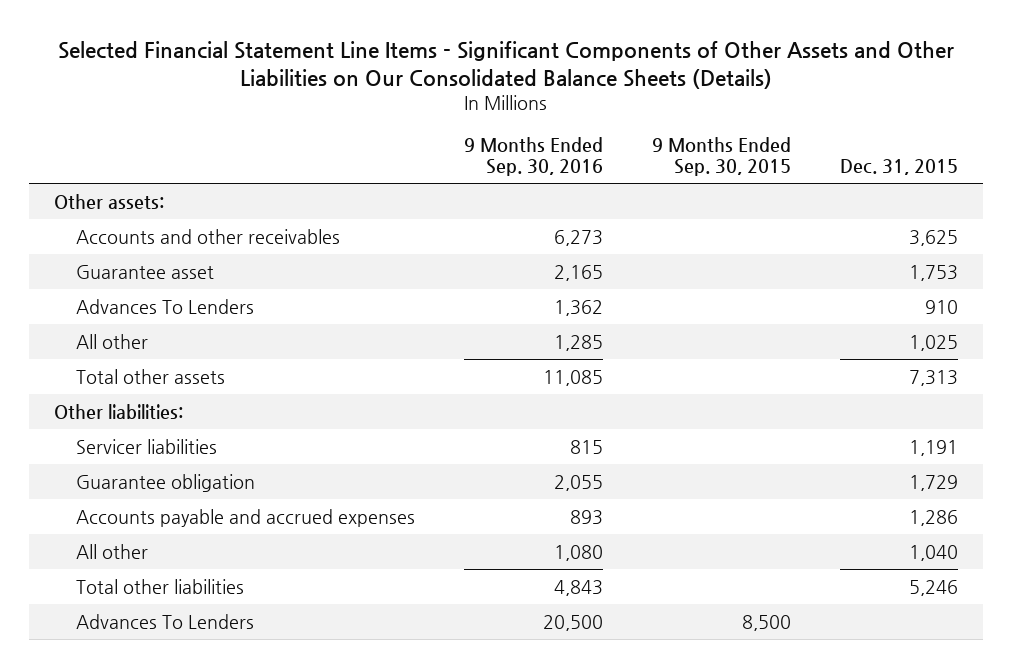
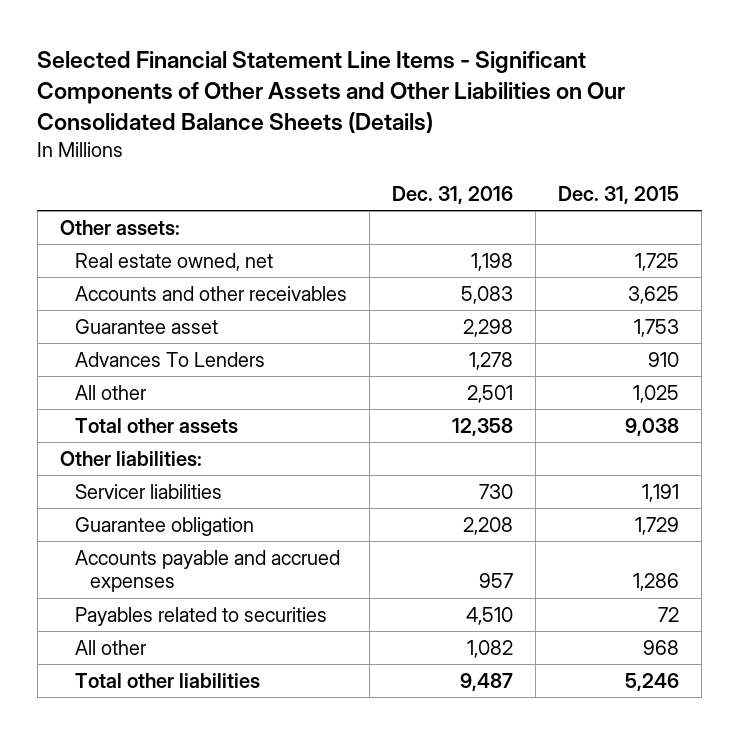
[463,136,603,177] 9 Months Ended Sep. 30, 2016 -> none
[651,136,791,177] 9 Months Ended Sep. 30, 2015 -> none
none -> [392,185,514,204] Dec. 31, 2016
none -> [75,252,274,271] Real estate owned, net
[909,369,959,386] 7,313 -> [625,417,680,436] 9,038
none -> [75,606,328,626] Payables related to securities
[909,544,959,561] 1,040 -> [643,639,680,655] 968
[75,613,254,629] Advances To Lenders -> none

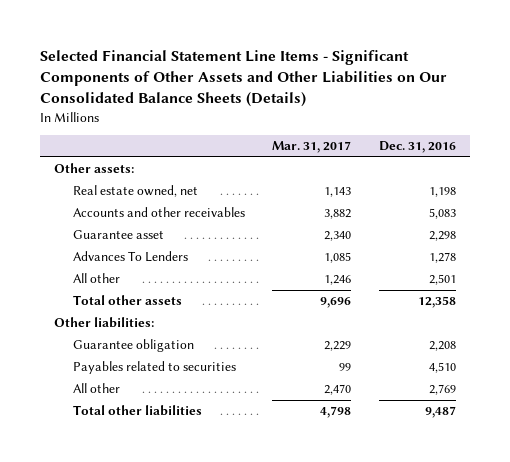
[558,185,680,204] Dec. 31, 2015 -> none
none -> [272,141,352,154] Mar. 31, 2017
[75,483,223,499] Servicer liabilities -> none
[75,549,341,593] Accounts payable and accrued expenses -> none
[467,639,514,658] 1,082 -> [428,384,456,396] 2,769

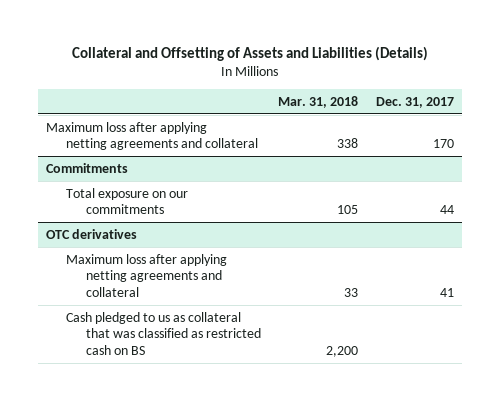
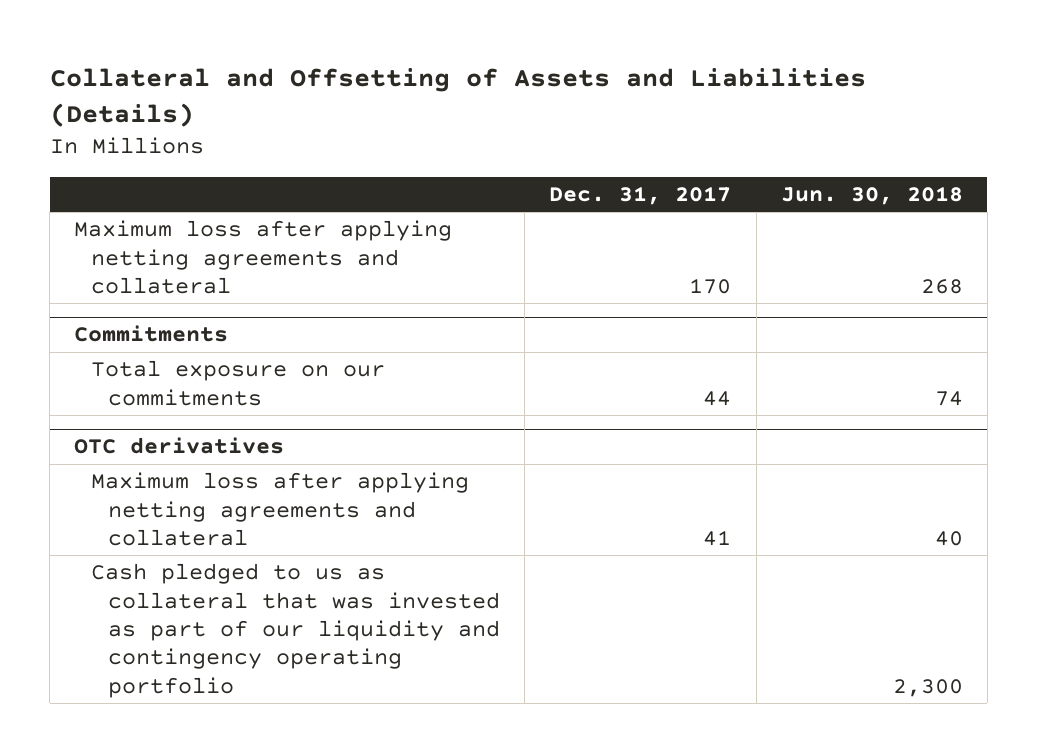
[278,96,359,109] Mar. 31, 2018 -> none
none -> [780,185,963,205] Jun. 30, 2018
[66,311,261,356] Cash pledged to us as collateral that was classified as restricted cash on BS -> [91,563,501,698] Cash pledged to us as collateral that was invested as part of our liquidity and contingency operating portfolio

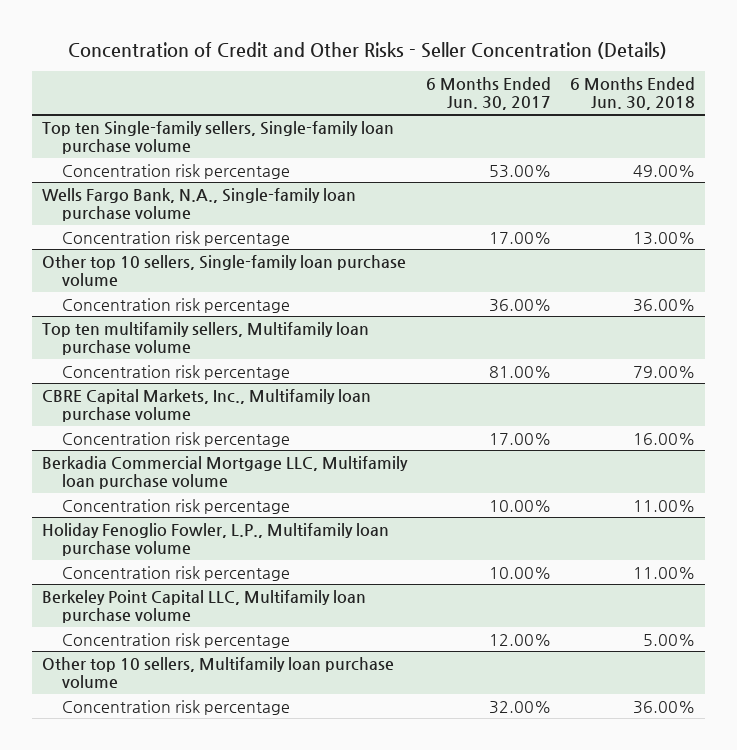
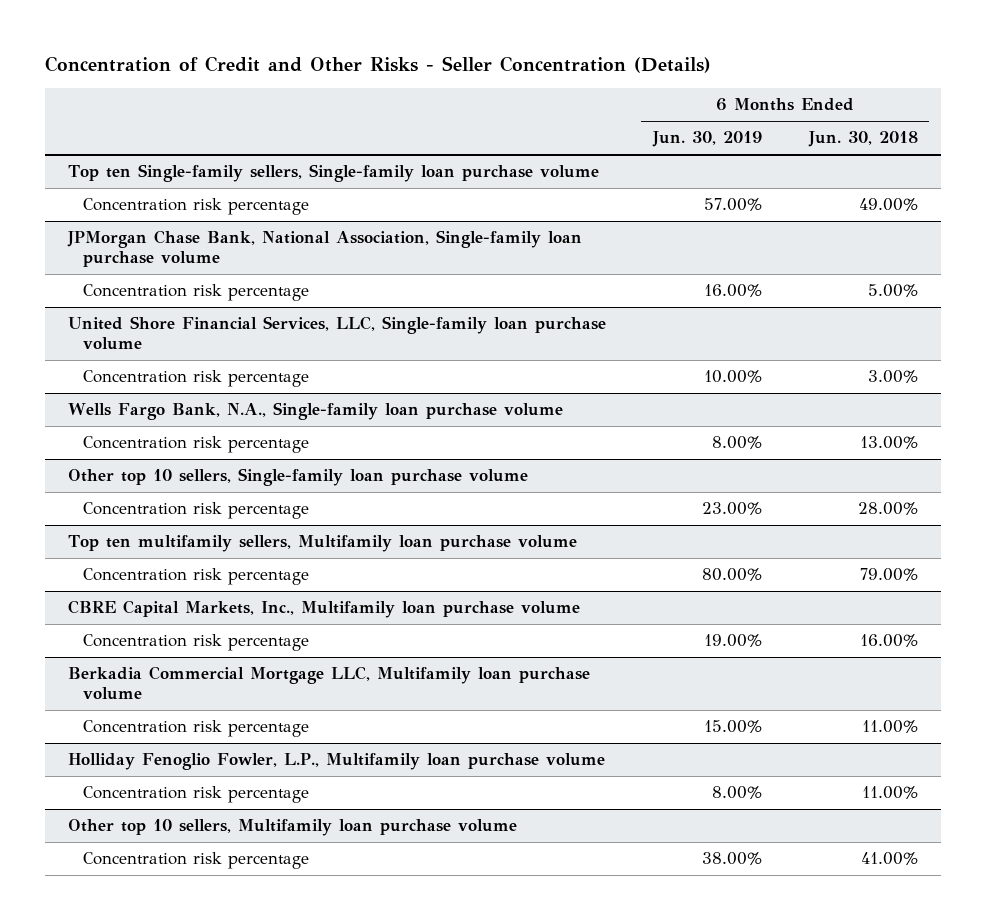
[425,76,551,111] 6 Months Ended Jun. 30, 2017 -> none
none -> [651,131,762,148] Jun. 30, 2019
none -> [66,230,582,268] JPMorgan Chase Bank, National Association, Single-family loan purchase volume
none -> [82,284,309,302] Concentration risk percentage
none -> [67,316,606,351] United Shore Financial Services, LLC, Single-family loan purchase volume
none -> [82,370,309,388] Concentration risk percentage
[633,298,696,312] 36.00% -> [857,502,918,516] 28.00%
[41,522,389,556] Holiday Fenoglio Fowler, L.P., Multifamily loan purchase volume -> [67,753,605,771] Holliday Fenoglio Fowler, L.P., Multifamily loan purchase volume
[41,589,366,623] Berkeley Point Capital LLC, Multifamily loan purchase volume -> none
[61,632,290,648] Concentration risk percentage -> none
[633,700,696,714] 36.00% -> [860,852,918,866] 41.00%

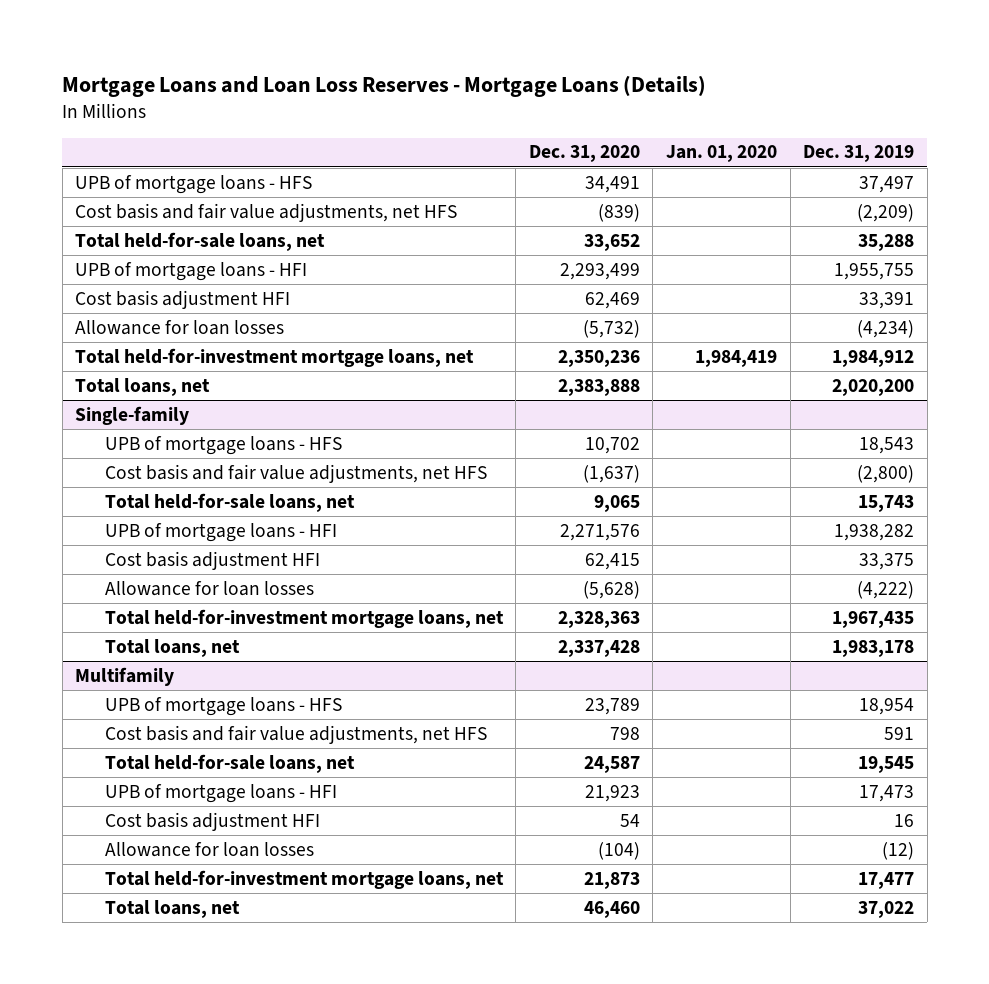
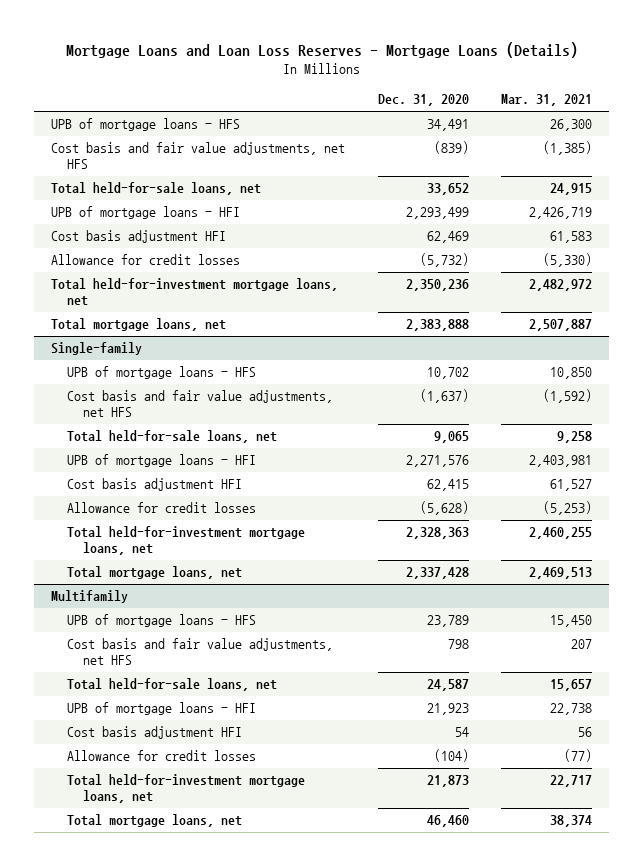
[666,145,778,163] Jan. 01, 2020 -> none
[803,145,915,163] Dec. 31, 2019 -> none
none -> [501,94,593,107] Mar. 31, 2021
[75,319,285,335] Allowance for loan losses -> [50,254,240,266] Allowance for credit losses
[75,377,211,396] Total loans, net -> [50,318,226,332] Total mortgage loans, net
[104,580,314,596] Allowance for loan losses -> [66,502,256,514] Allowance for credit losses
[104,638,240,657] Total loans, net -> [66,566,242,580] Total mortgage loans, net
[104,841,314,857] Allowance for loan losses -> [66,750,256,762] Allowance for credit losses
[104,899,240,918] Total loans, net -> [66,814,242,828] Total mortgage loans, net

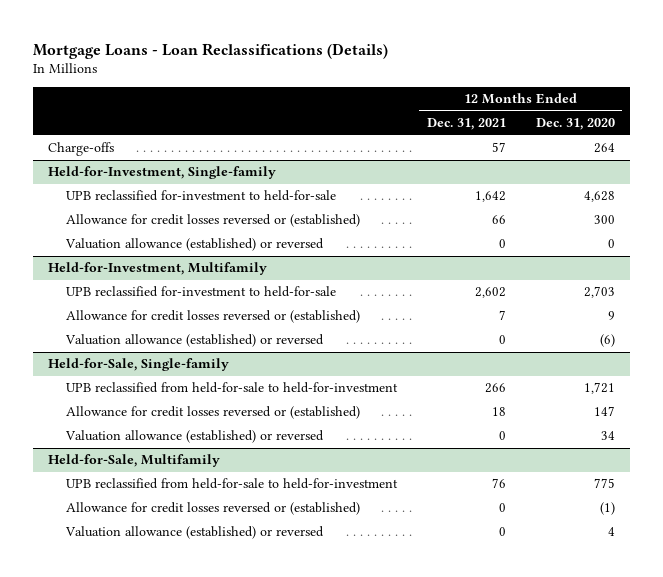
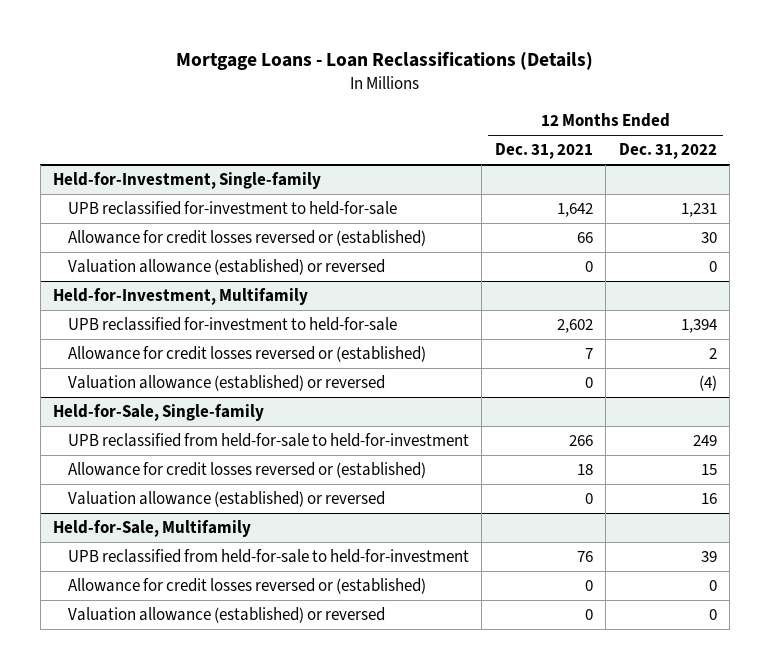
[535,118,615,131] Dec. 31, 2020 -> none
none -> [618,143,717,160] Dec. 31, 2022
[48,142,115,157] Charge-offs -> none

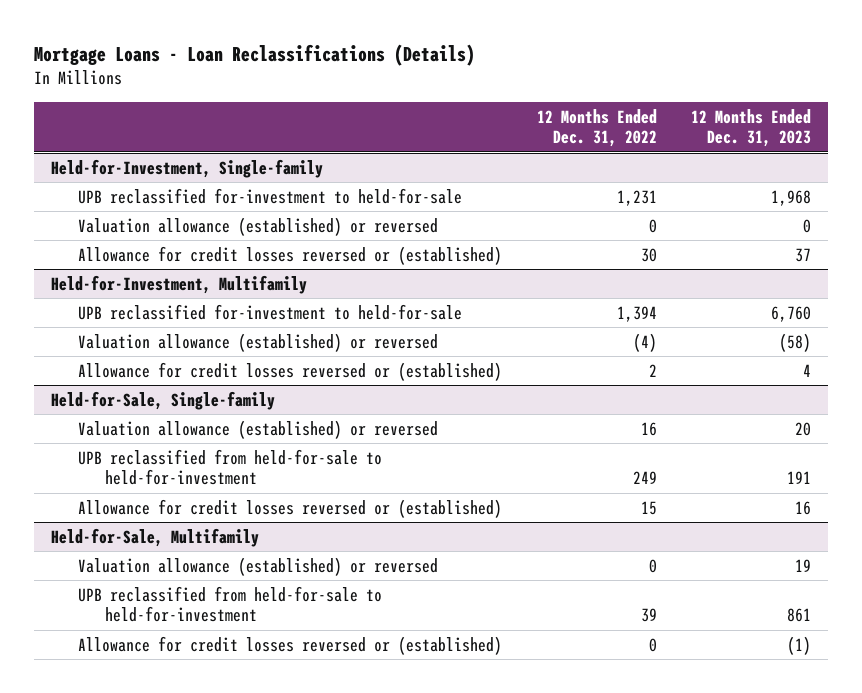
[494,143,593,160] Dec. 31, 2021 -> none
none -> [691,108,812,148] 12 Months Ended Dec. 31, 2023
[67,230,426,247] Allowance for credit losses reversed or (established) -> [78,245,503,265] Allowance for credit losses reversed or (established)
[67,346,426,363] Allowance for credit losses reversed or (established) -> [78,361,503,381] Allowance for credit losses reversed or (established)
[67,491,385,508] Valuation allowance (established) or reversed -> [78,419,439,439] Valuation allowance (established) or reversed
[67,607,385,624] Valuation allowance (established) or reversed -> [78,556,439,576] Valuation allowance (established) or reversed

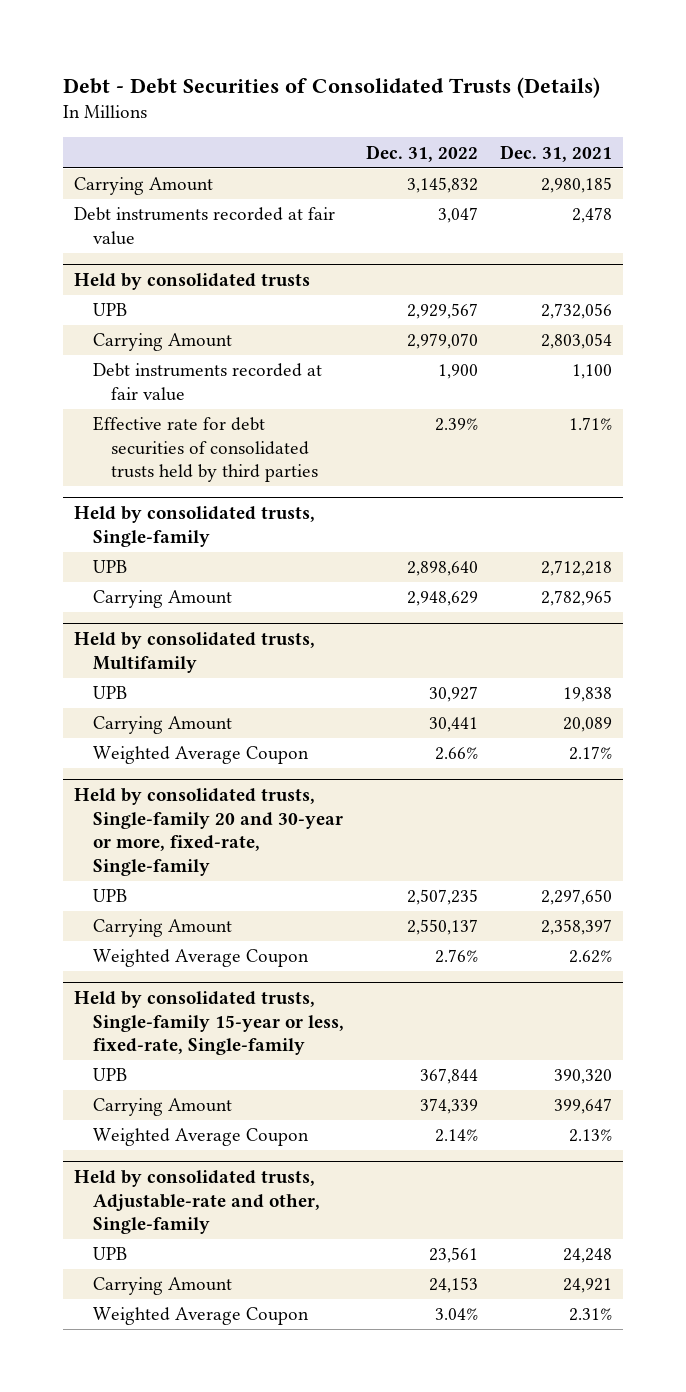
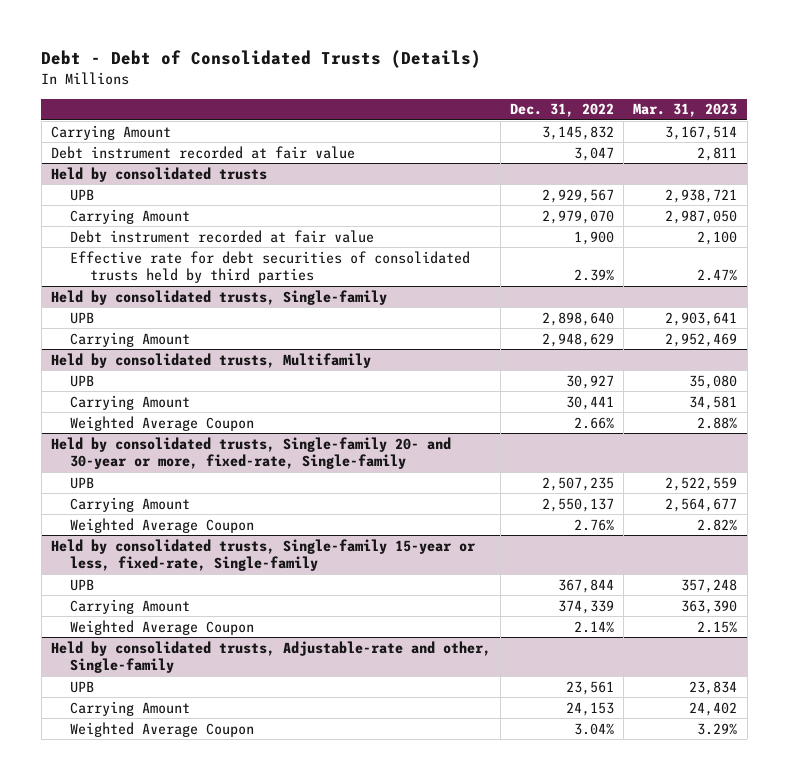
[63,76,601,98] Debt - Debt Securities of Consolidated Trusts (Details) -> [41,50,482,69] Debt - Debt of Consolidated Trusts (Details)
[499,144,612,162] Dec. 31, 2021 -> none
none -> [633,103,738,118] Mar. 31, 2023
[74,207,336,245] Debt instruments recorded at fair value -> [50,145,355,159] Debt instrument recorded at fair value
[92,363,322,401] Debt instruments recorded at fair value -> [70,229,375,243] Debt instrument recorded at fair value
[74,788,343,876] Held by consolidated trusts, Single-family 20 and 30-year or more, fixed-rate, Single-family -> [50,436,451,470] Held by consolidated trusts, Single-family 20- and 30-year or more, fixed-rate, Single-family

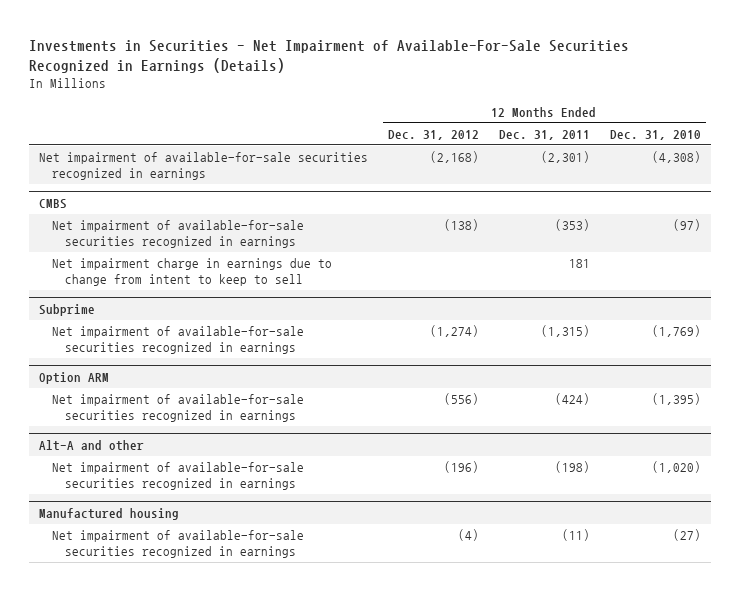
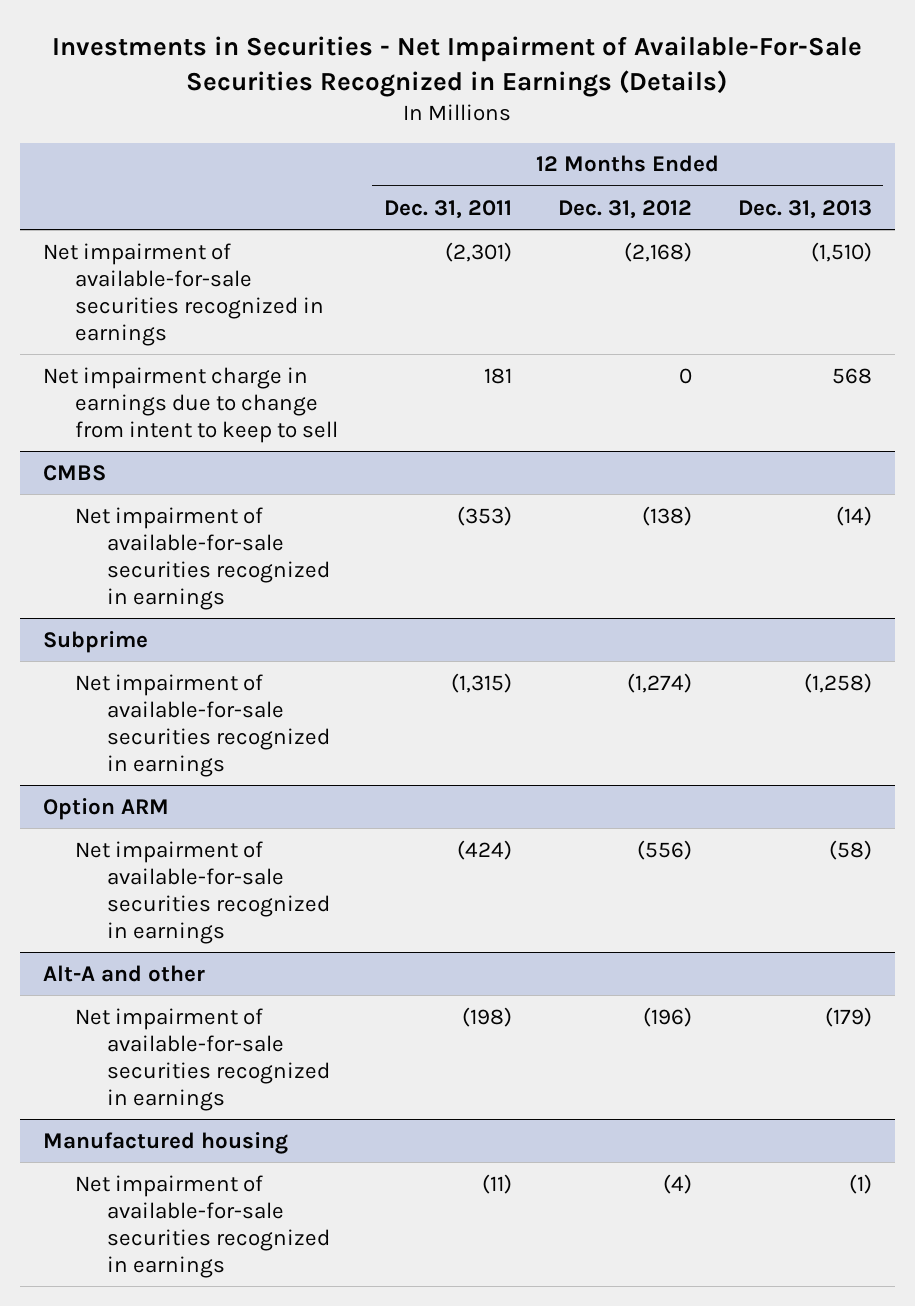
[609,129,701,140] Dec. 31, 2010 -> none
none -> [737,199,872,219] Dec. 31, 2013
none -> [43,366,339,443] Net impairment charge in earnings due to change from intent to keep to sell
[51,258,332,286] Net impairment charge in earnings due to change from intent to keep to sell -> none

